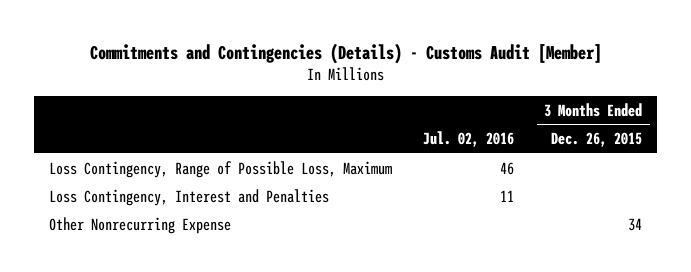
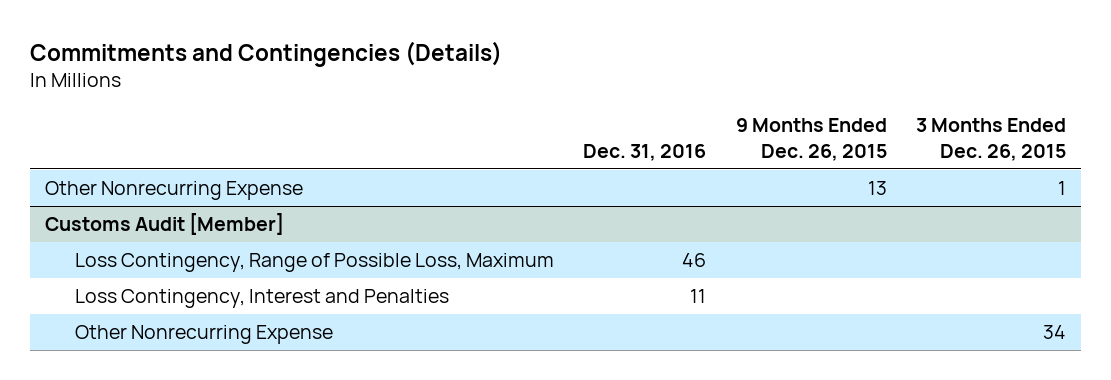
[89,42,602,64] Commitments and Contingencies (Details) - Customs Audit [Member] -> [30,40,503,67] Commitments and Contingencies (Details)
[422,131,514,148] Jul. 02, 2016 -> none
none -> [583,143,707,161] Dec. 31, 2016
none -> [735,118,887,161] 9 Months Ended Dec. 26, 2015
[49,160,393,178] Loss Contingency, Range of Possible Loss, Maximum -> none
[49,188,330,206] Loss Contingency, Interest and Penalties -> none
[628,217,643,231] 34 -> [1058,181,1067,196] 1
none -> [44,213,284,236] Customs Audit [Member]
none -> [74,253,554,273] Loss Contingency, Range of Possible Loss, Maximum
none -> [74,289,449,309] Loss Contingency, Interest and Penalties
none -> [74,325,333,345] Other Nonrecurring Expense

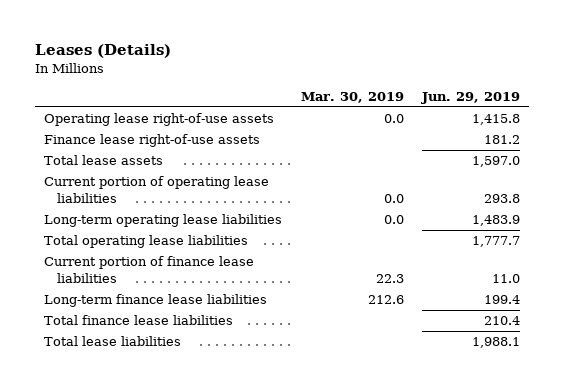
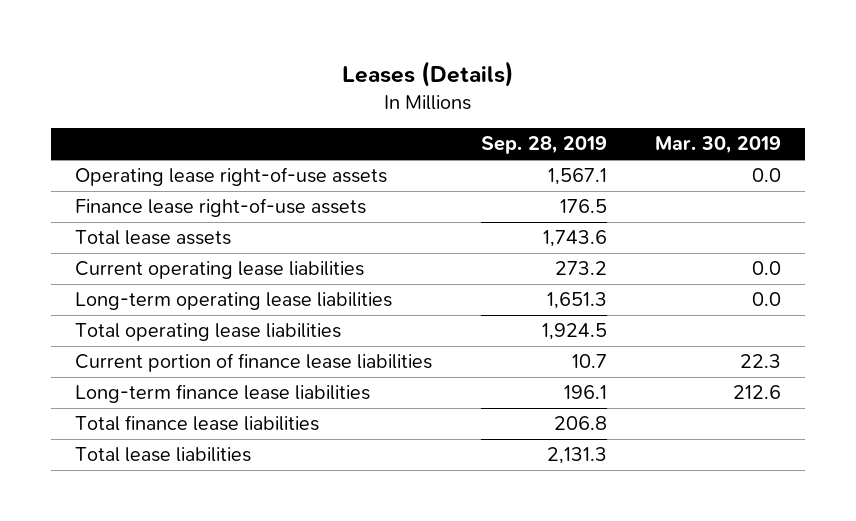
[421,91,521,104] Jun. 29, 2019 -> none
none -> [480,136,607,155] Sep. 28, 2019
[44,176,270,203] Current portion of operating lease liabilities -> [75,261,365,280] Current operating lease liabilities

